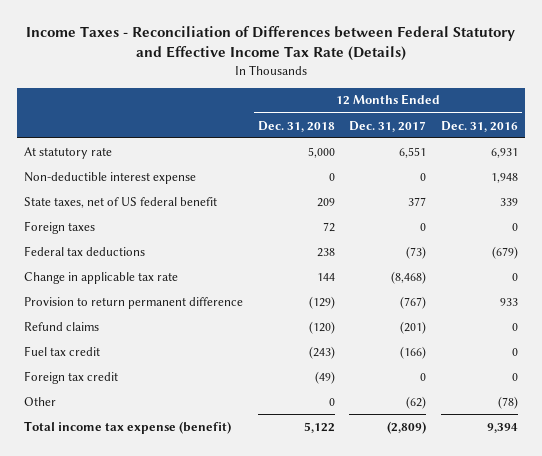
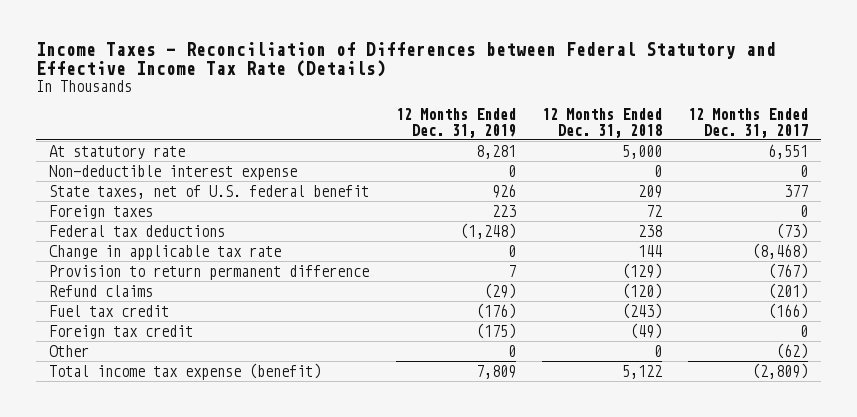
[440,120,518,132] Dec. 31, 2016 -> none
none -> [395,107,516,138] 12 Months Ended Dec. 31, 2019
[24,196,218,208] State taxes, net of US federal benefit -> [49,184,370,199] State taxes, net of U.S. federal benefit

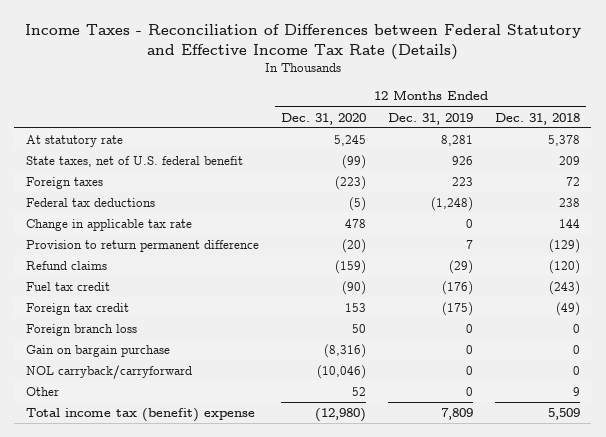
[687,107,808,138] 12 Months Ended Dec. 31, 2017 -> none
none -> [280,112,366,125] Dec. 31, 2020
[49,164,298,180] Non-deductible interest expense -> none
[621,144,662,159] 5,000 -> [548,135,581,147] 5,378
none -> [25,324,137,337] Foreign branch loss
none -> [25,345,170,358] Gain on bargain purchase
none -> [25,365,192,380] NOL carryback/carryforward
[653,344,662,357] 0 -> [573,387,581,397] 9
[49,362,322,380] Total income tax expense (benefit) -> [25,408,255,423] Total income tax (benefit) expense
[621,364,662,379] 5,122 -> [548,408,581,421] 5,509

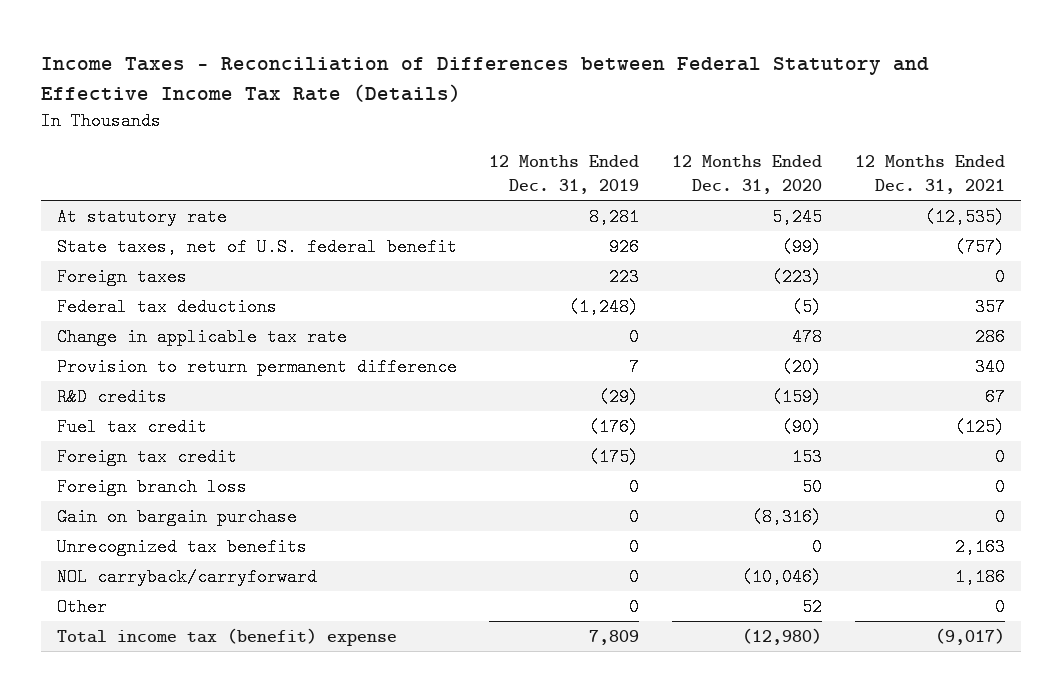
[495,112,581,125] Dec. 31, 2018 -> none
none -> [854,154,1005,194] 12 Months Ended Dec. 31, 2021
[25,261,107,271] Refund claims -> [56,388,167,407] R&D credits
none -> [56,538,307,557] Unrecognized tax benefits

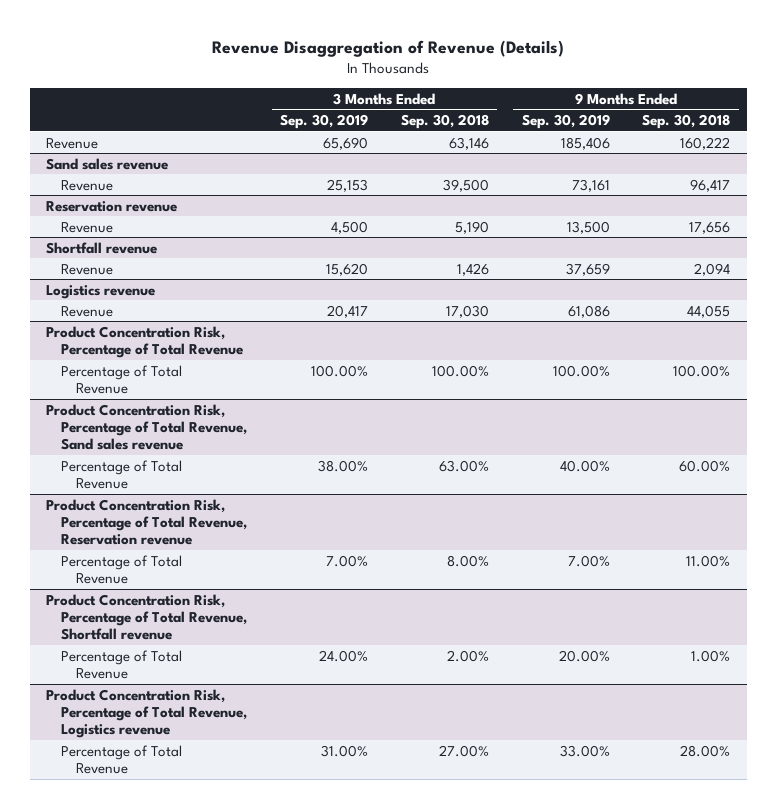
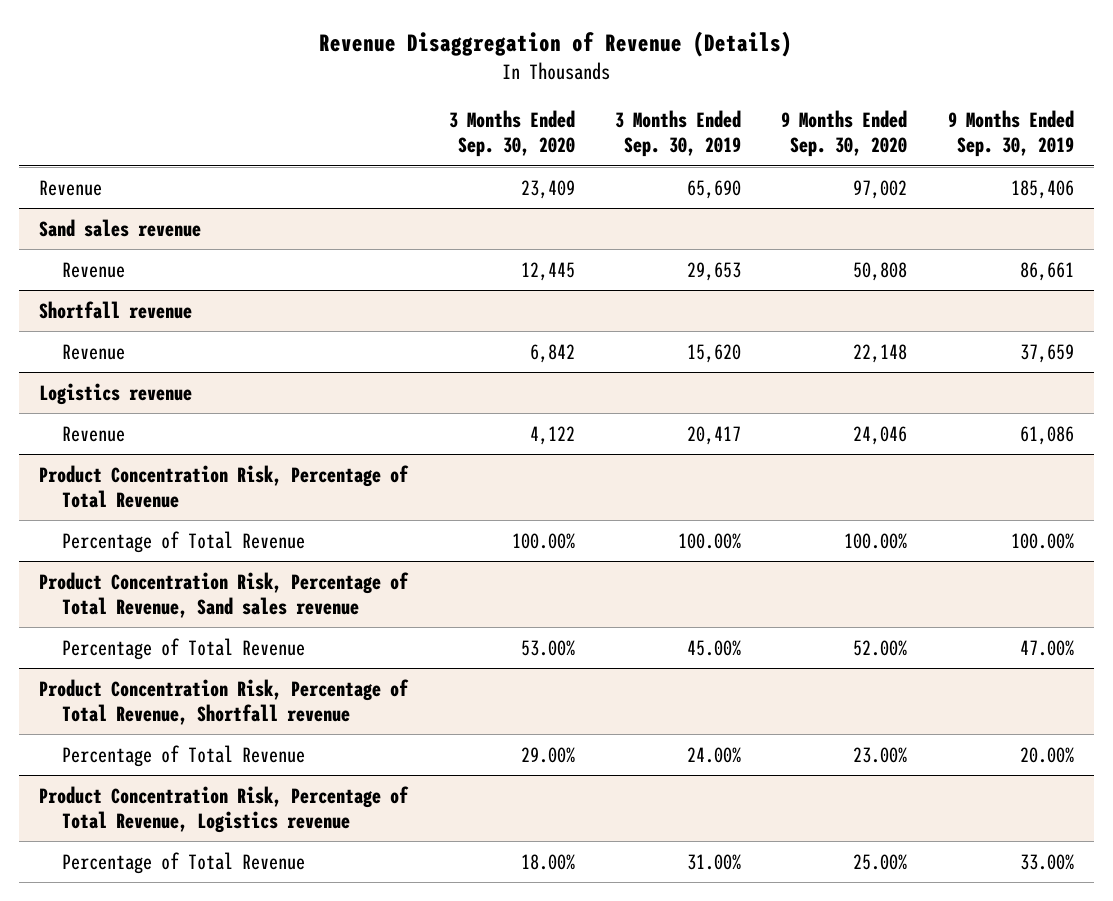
[400,114,489,130] Sep. 30, 2018 -> none
[642,114,731,130] Sep. 30, 2018 -> none
none -> [448,110,575,158] 3 Months Ended Sep. 30, 2020
none -> [781,110,908,158] 9 Months Ended Sep. 30, 2020
[46,200,178,212] Reservation revenue -> none
[61,221,114,233] Revenue -> none
[327,178,369,192] 25,153 -> [686,261,741,281] 29,653
[571,178,610,192] 73,161 -> [1019,261,1074,281] 86,661
[46,498,248,546] Product Concentration Risk, Percentage of Total Revenue, Reservation revenue -> none
[61,554,183,584] Percentage of Total Revenue -> none
[318,459,369,472] 38.00% -> [686,639,741,656] 45.00%
[559,459,610,472] 40.00% -> [1019,639,1074,656] 47.00%

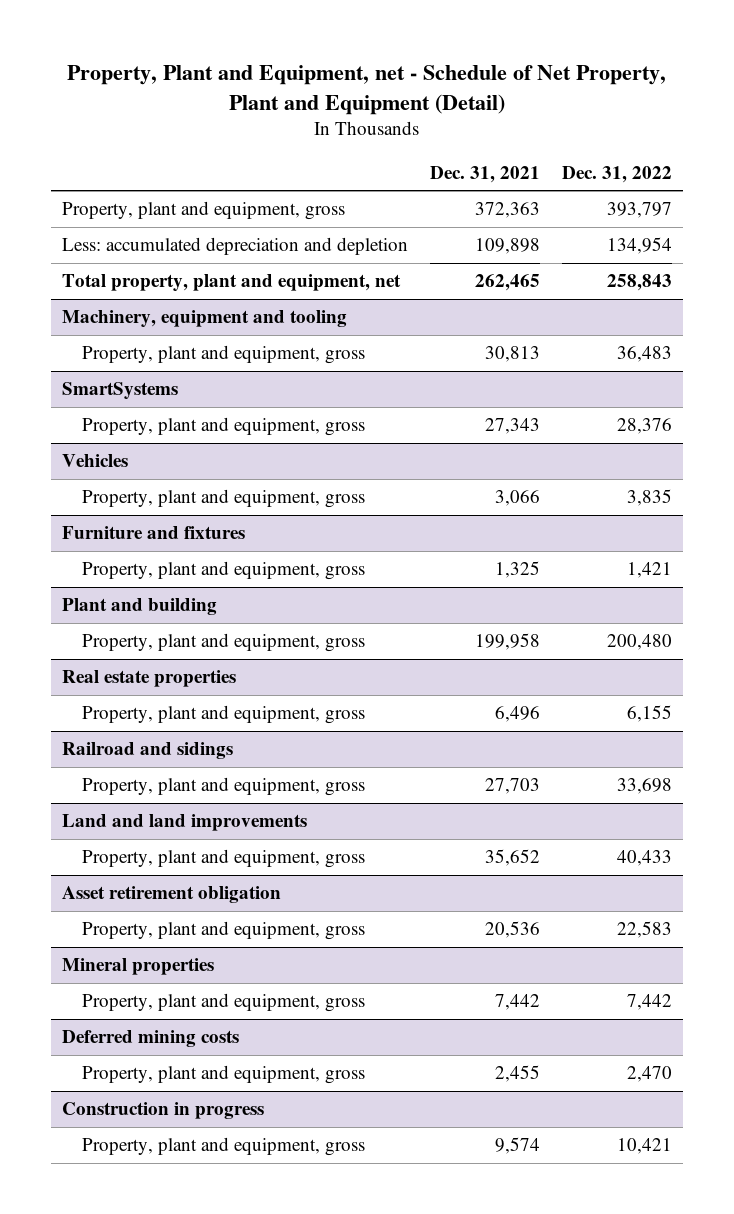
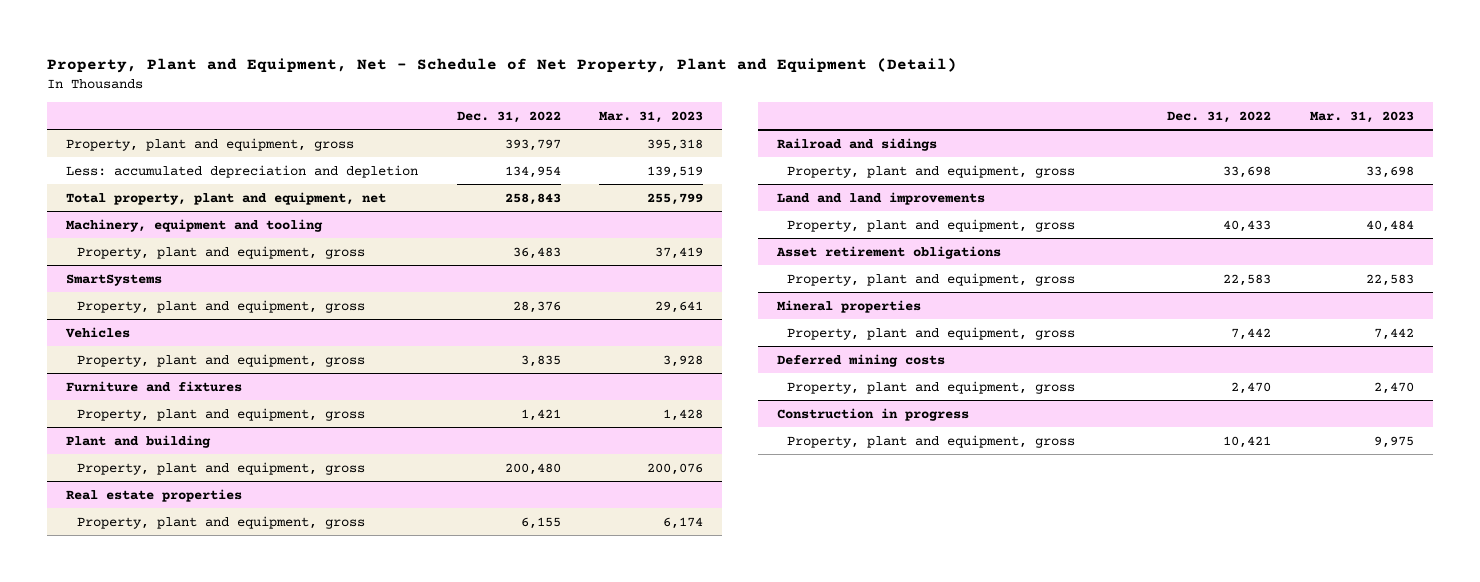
[66,65,666,115] Property, Plant and Equipment, net - Schedule of Net Property, Plant and Equipment (Detail) -> [47,58,958,74] Property, Plant and Equipment, Net - Schedule of Net Property, Plant and Equipment (Detail)
[429,165,540,183] Dec. 31, 2021 -> none
none -> [599,110,704,123] Mar. 31, 2023
[61,886,281,904] Asset retirement obligation -> [775,245,1001,259] Asset retirement obligations

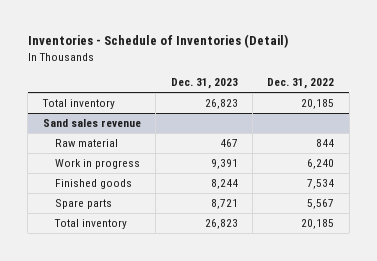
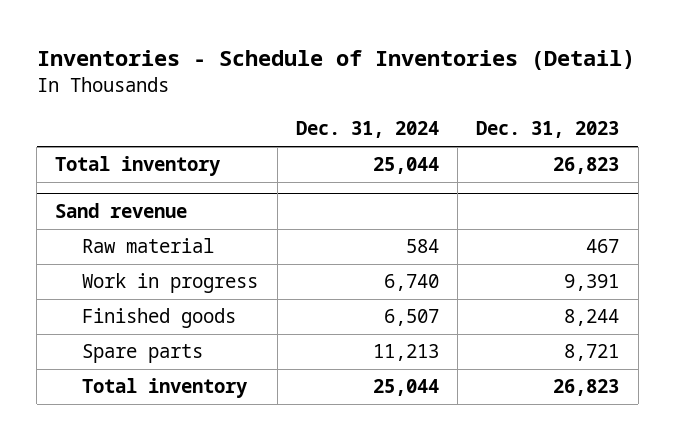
[267,77,335,89] Dec. 31, 2022 -> none
none -> [295,121,439,139] Dec. 31, 2024
[42,119,141,128] Sand sales revenue -> [55,203,188,219] Sand revenue

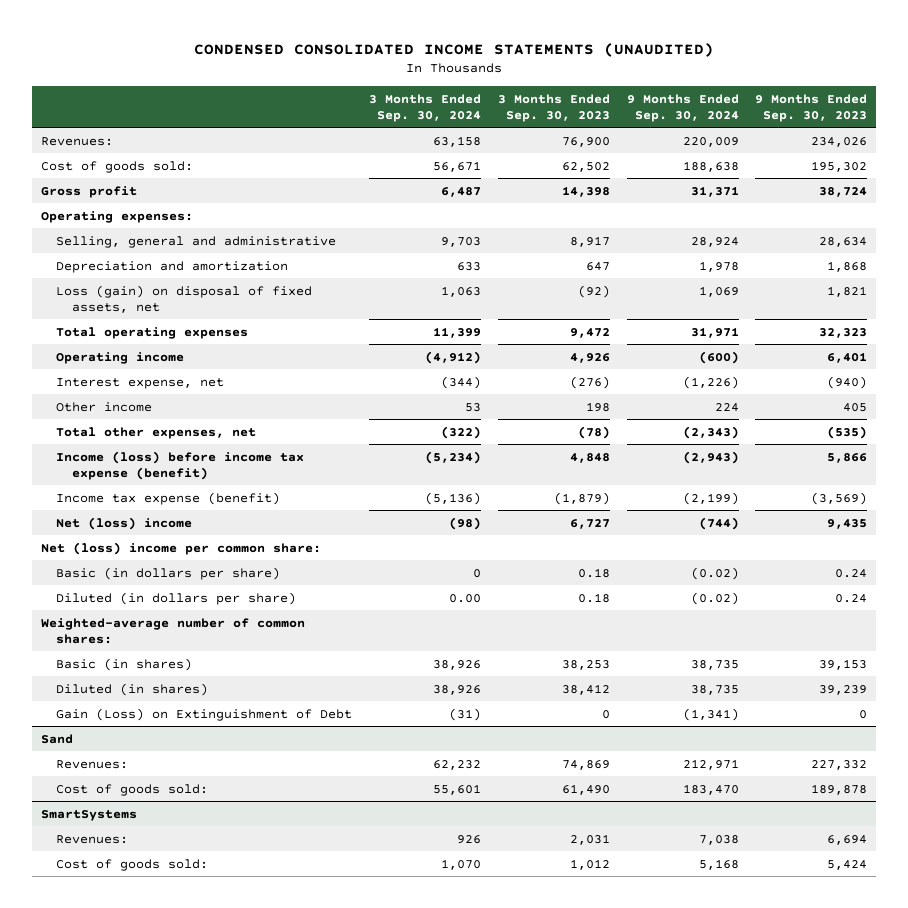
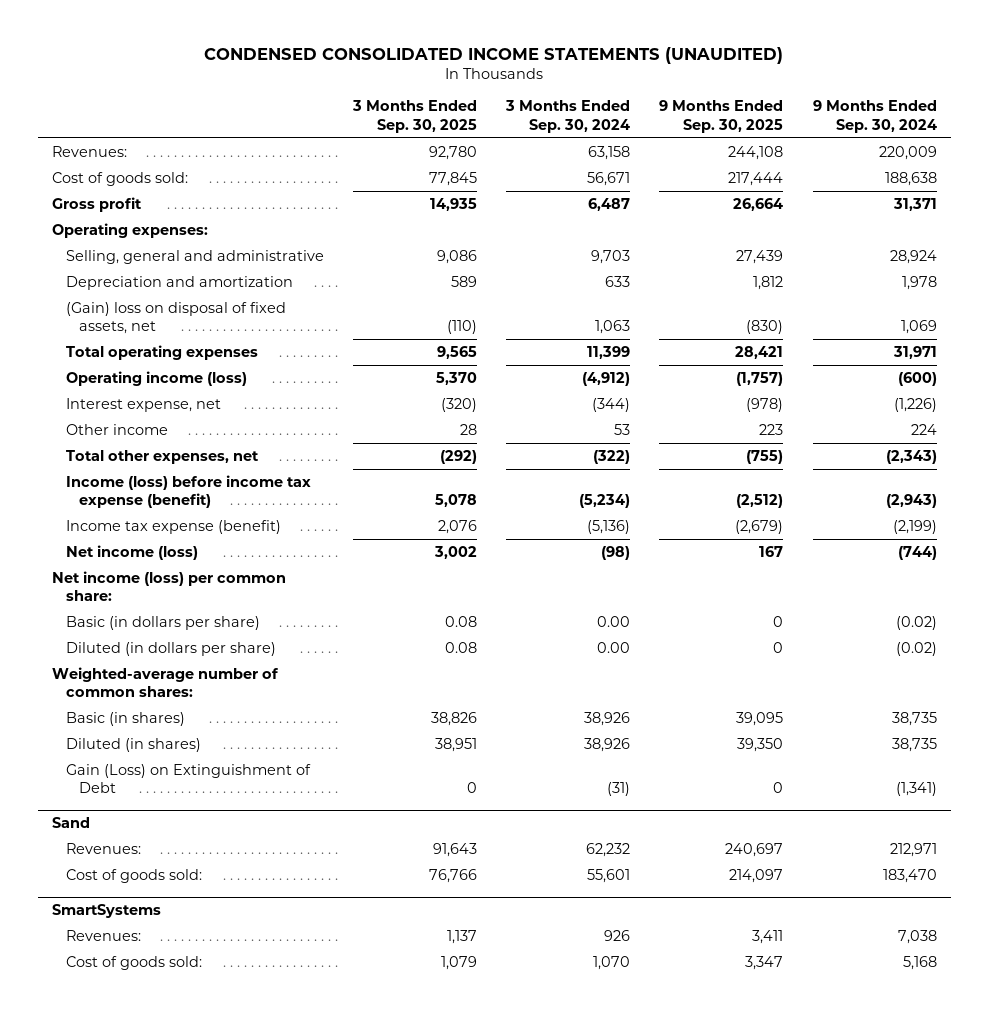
[497,93,610,122] 3 Months Ended Sep. 30, 2023 -> none
[755,93,868,122] 9 Months Ended Sep. 30, 2023 -> none
none -> [351,100,477,133] 3 Months Ended Sep. 30, 2025
none -> [659,100,784,133] 9 Months Ended Sep. 30, 2025
[56,284,313,313] Loss (gain) on disposal of fixed assets, net -> [65,301,286,335] (Gain) loss on disposal of fixed assets, net
[56,351,185,364] Operating income -> [65,370,247,386] Operating income (loss)
[56,516,193,530] Net (loss) income -> [65,544,198,560] Net income (loss)
[40,541,321,555] Net (loss) income per common share: -> [52,570,287,602] Net income (loss) per common share:
[473,568,482,578] 0 -> [597,615,631,627] 0.00

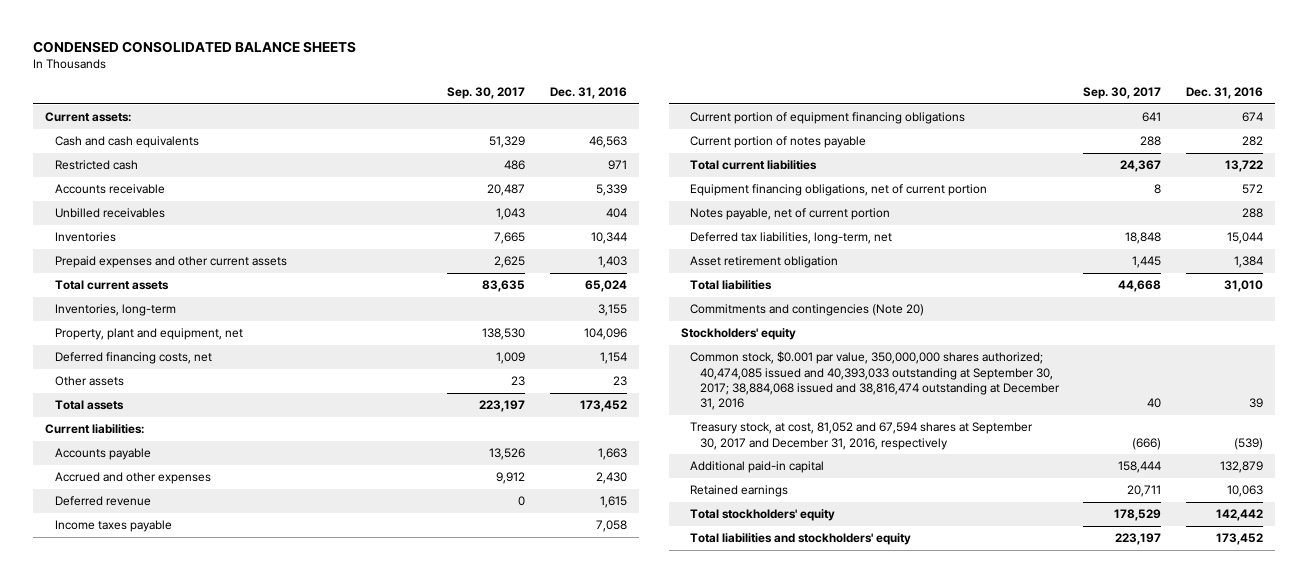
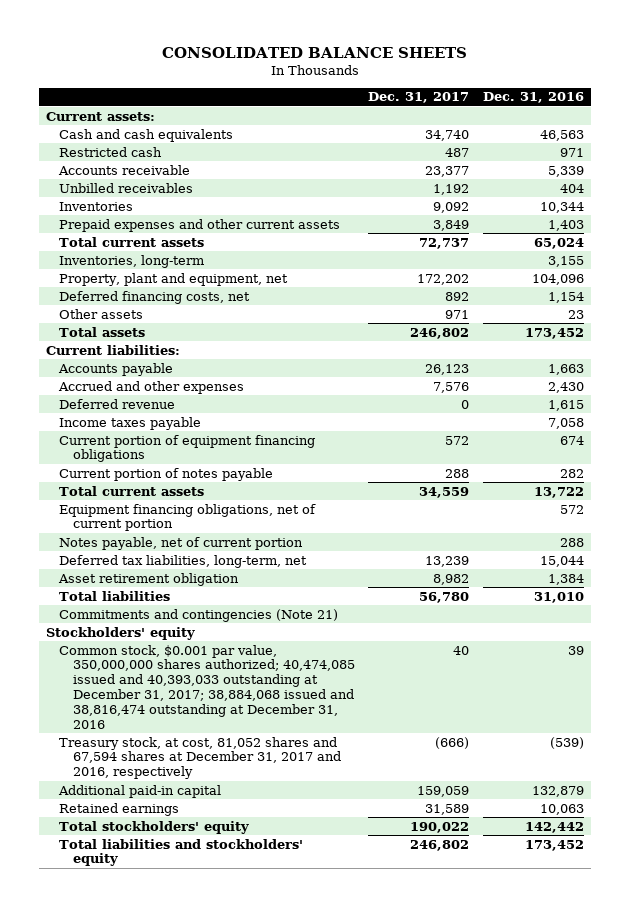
[33,40,357,53] CONDENSED CONSOLIDATED BALANCE SHEETS -> [161,47,467,59] CONSOLIDATED BALANCE SHEETS
[447,87,526,100] Sep. 30, 2017 -> none
none -> [368,92,470,104] Dec. 31, 2017
[690,160,818,171] Total current liabilities -> [59,485,205,496] Total current assets
[690,304,925,317] Commitments and contingencies (Note 20) -> [59,608,339,622] Commitments and contingencies (Note 21)
[690,351,1060,411] Common stock, $0.001 par value, 350,000,000 shares authorized; 40,474,085 issued and 40,393,033 outstanding at September 30, 2017; 38,884,068 issued and 38,816,474 outstanding at December 31, 2016 -> [59,644,355,729] Common stock, $0.001 par value, 350,000,000 shares authorized; 40,474,085 issued and 40,393,033 outstanding at December 31, 2017; 38,884,068 issued and 38,816,474 outstanding at December 31, 2016
[690,422,1034,450] Treasury stock, at cost, 81,052 and 67,594 shares at September 30, 2017 and December 31, 2016, respectively -> [59,736,341,780] Treasury stock, at cost, 81,052 shares and 67,594 shares at December 31, 2017 and 2016, respectively

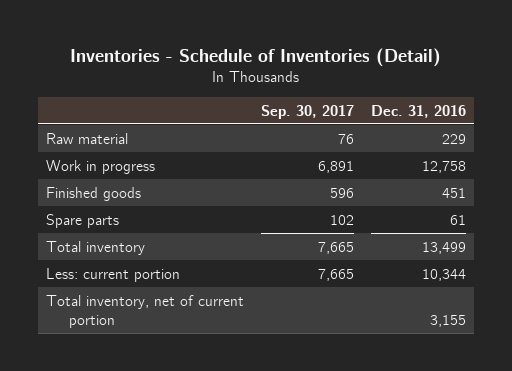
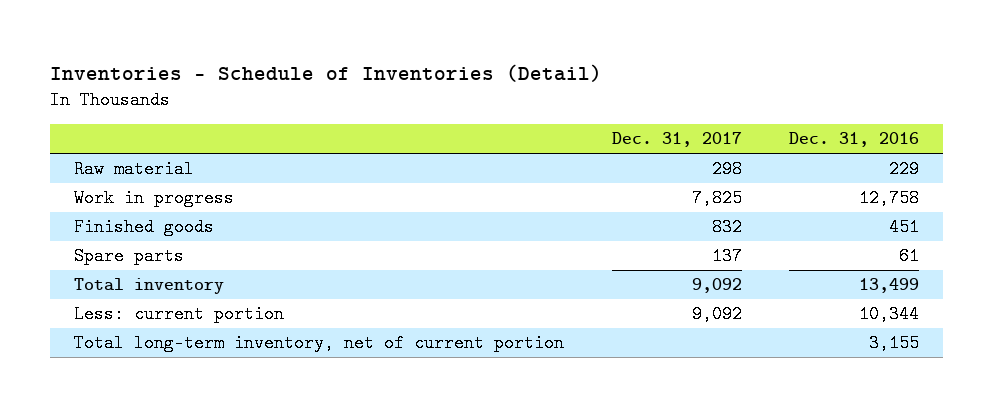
[261,104,355,119] Sep. 30, 2017 -> none
none -> [611,132,742,148] Dec. 31, 2017
[46,294,245,328] Total inventory, net of current portion -> [74,334,565,353] Total long-term inventory, net of current portion

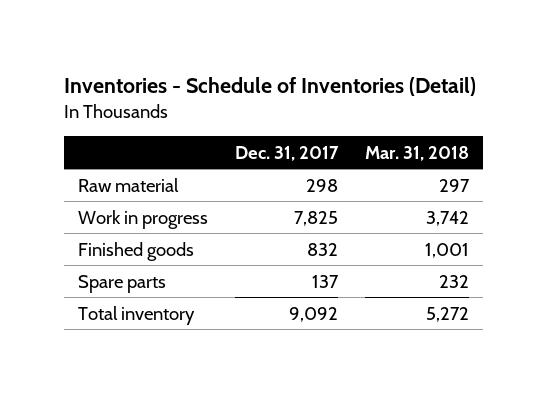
[789,132,920,148] Dec. 31, 2016 -> none
none -> [365,145,470,161] Mar. 31, 2018
[74,305,285,324] Less: current portion -> none
[74,334,565,353] Total long-term inventory, net of current portion -> none

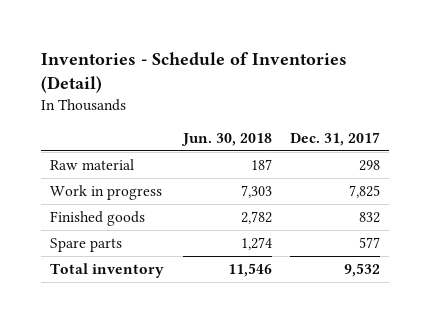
[365,145,470,161] Mar. 31, 2018 -> none
none -> [180,133,272,147] Jun. 30, 2018
[312,274,340,288] 137 -> [359,236,381,248] 577
[289,306,339,322] 9,092 -> [344,262,381,277] 9,532

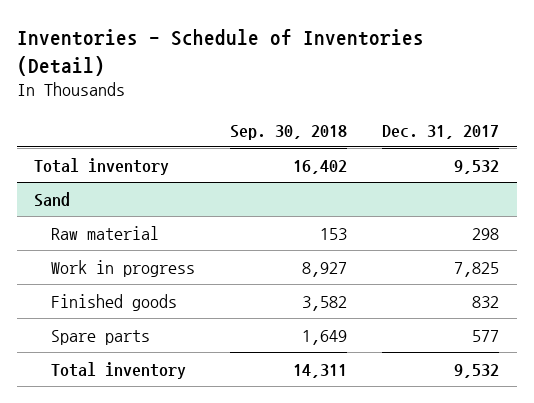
[180,133,272,147] Jun. 30, 2018 -> none
none -> [230,124,348,140] Sep. 30, 2018
none -> [34,157,170,175] Total inventory
none -> [34,191,71,207] Sand

